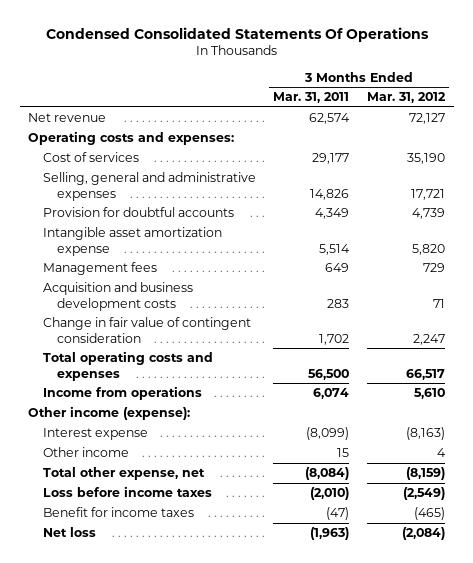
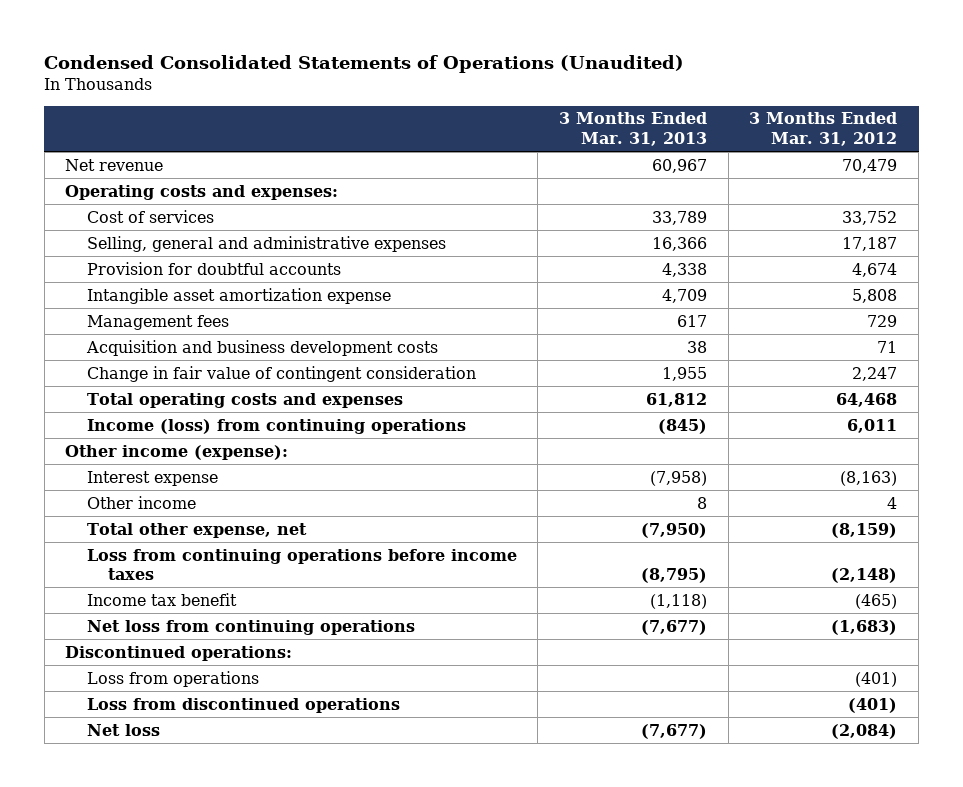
[45,26,429,42] Condensed Consolidated Statements Of Operations -> [44,54,685,73] Condensed Consolidated Statements of Operations (Unaudited)
[273,92,350,104] Mar. 31, 2011 -> none
none -> [559,112,708,147] 3 Months Ended Mar. 31, 2013
[408,113,445,125] 72,127 -> [842,158,898,173] 70,479
[406,153,445,165] 35,190 -> [842,210,898,225] 33,752
[410,188,445,200] 17,721 -> [842,236,898,251] 17,187
[411,208,445,220] 4,739 -> [852,262,898,277] 4,674
[411,243,445,255] 5,820 -> [852,288,898,303] 5,808
[405,368,445,380] 66,517 -> [836,392,898,407] 64,468
[42,386,202,401] Income from operations -> [86,418,466,434] Income (loss) from continuing operations
[413,388,445,400] 5,610 -> [847,418,898,433] 6,011
[42,486,212,498] Loss before income taxes -> [86,548,517,581] Loss from continuing operations before income taxes
[402,487,445,501] (2,549) -> [831,568,898,584] (2,148)
[42,507,194,518] Benefit for income taxes -> [86,592,237,606] Income tax benefit
none -> [86,619,415,635] Net loss from continuing operations
none -> [65,645,293,661] Discontinued operations:
none -> [86,670,259,687] Loss from operations
none -> [86,697,400,713] Loss from discontinued operations

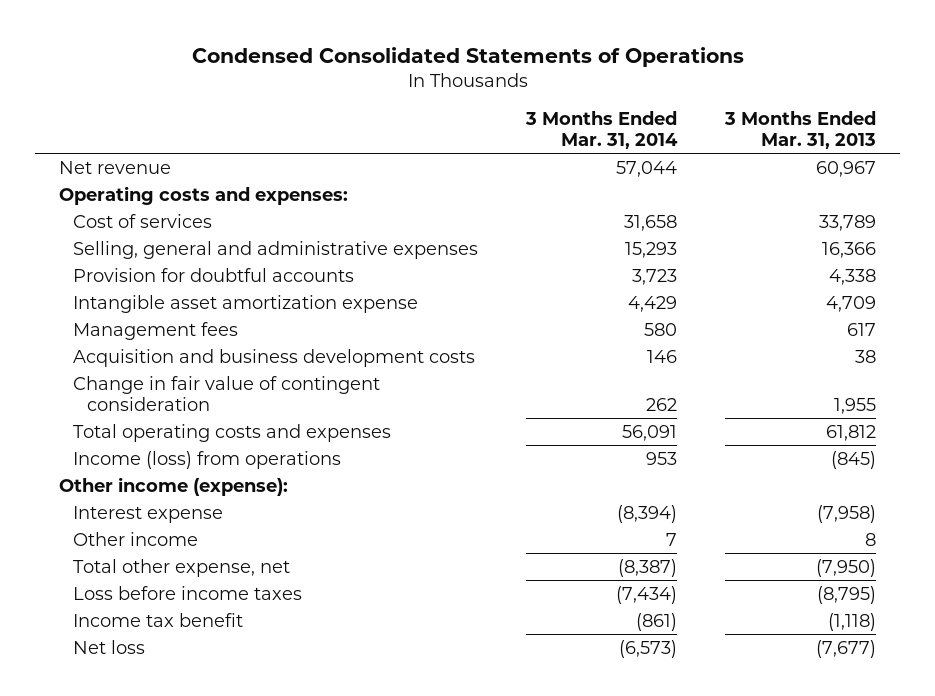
[44,54,685,73] Condensed Consolidated Statements of Operations (Unaudited) -> [191,46,744,67] Condensed Consolidated Statements of Operations
[749,112,898,147] 3 Months Ended Mar. 31, 2012 -> none
none -> [525,110,679,150] 3 Months Ended Mar. 31, 2014
[86,418,466,434] Income (loss) from continuing operations -> [72,450,341,469] Income (loss) from operations
[86,548,517,581] Loss from continuing operations before income taxes -> [72,585,302,600] Loss before income taxes
[86,619,415,635] Net loss from continuing operations -> none
[65,645,293,661] Discontinued operations: -> none
[86,670,259,687] Loss from operations -> none
[86,697,400,713] Loss from discontinued operations -> none

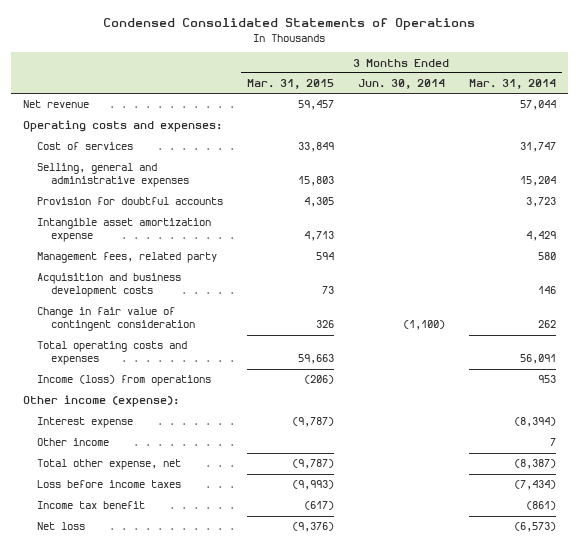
[724,110,877,150] 3 Months Ended Mar. 31, 2013 -> none
none -> [246,79,334,90] Mar. 31, 2015
none -> [357,79,445,90] Jun. 30, 2014
[624,214,678,231] 31,658 -> [519,142,556,153] 31,747
[625,241,678,258] 15,293 -> [519,176,556,187] 15,204
[72,321,238,340] Management fees -> [37,252,218,264] Management fees, related party

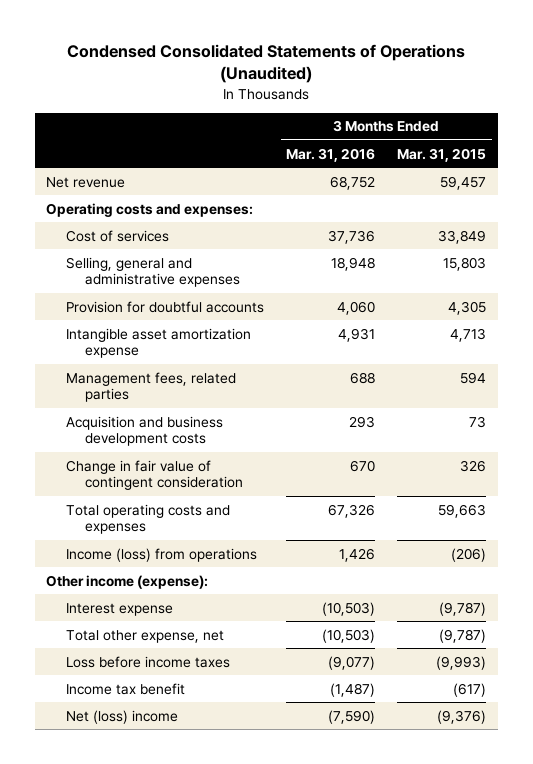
[103,18,476,31] Condensed Consolidated Statements of Operations -> [67,44,466,84] Condensed Consolidated Statements of Operations (Unaudited)
[357,79,445,90] Jun. 30, 2014 -> none
[468,79,556,90] Mar. 31, 2014 -> none
none -> [286,147,376,162] Mar. 31, 2016
[37,252,218,264] Management fees, related party -> [65,371,236,403] Management fees, related parties
[37,438,110,447] Other income -> none
[37,522,86,531] Net loss -> [65,709,178,724] Net (loss) income

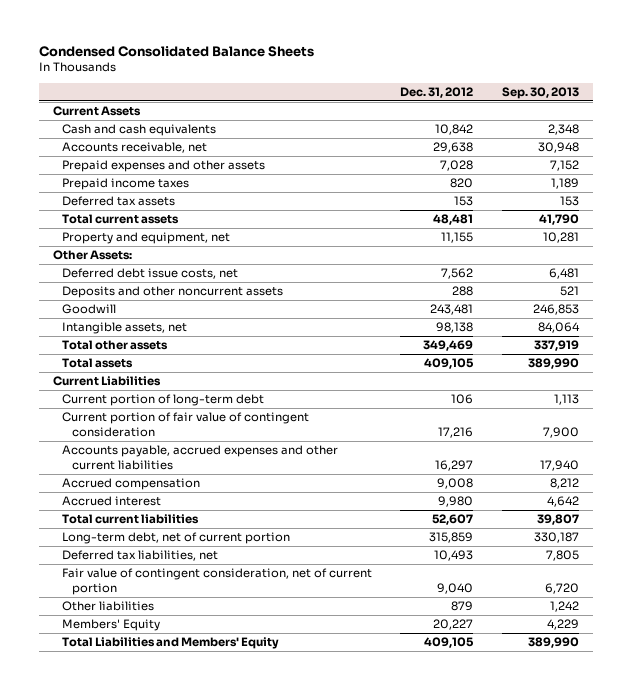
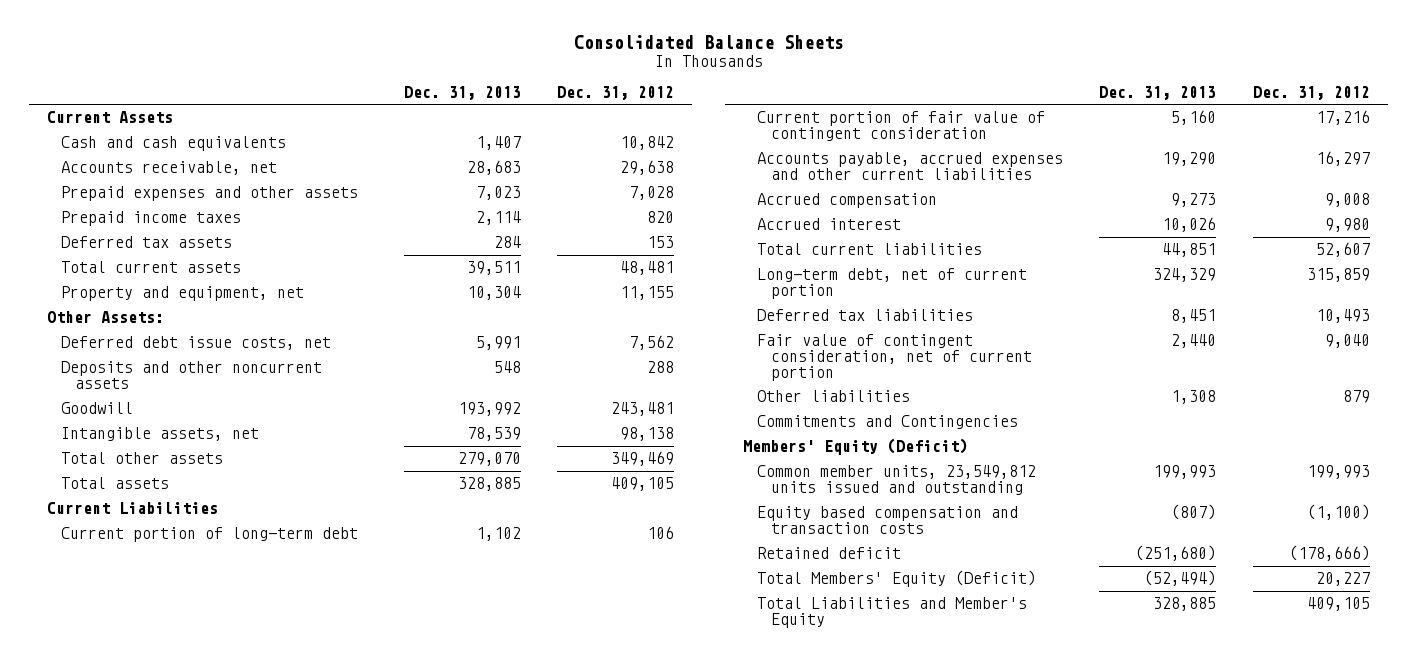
[38,46,314,58] Condensed Consolidated Balance Sheets -> [573,35,844,50] Consolidated Balance Sheets
[501,86,579,99] Sep. 30, 2013 -> none
none -> [403,85,521,100] Dec. 31, 2013
[62,550,219,562] Deferred tax liabilities, net -> [756,309,973,322] Deferred tax liabilities
none -> [756,415,1018,430] Commitments and Contingencies
none -> [742,438,968,456] Members' Equity (Deficit)
none -> [756,465,1036,496] Common member units, 23,549,812 units issued and outstanding
none -> [756,506,1018,535] Equity based compensation and transaction costs
none -> [756,547,901,560] Retained deficit
[62,619,161,632] Members' Equity -> [756,570,1036,588] Total Members' Equity (Deficit)
[62,637,280,650] Total Liabilities and Members' Equity -> [756,597,1027,629] Total Liabilities and Member's Equity

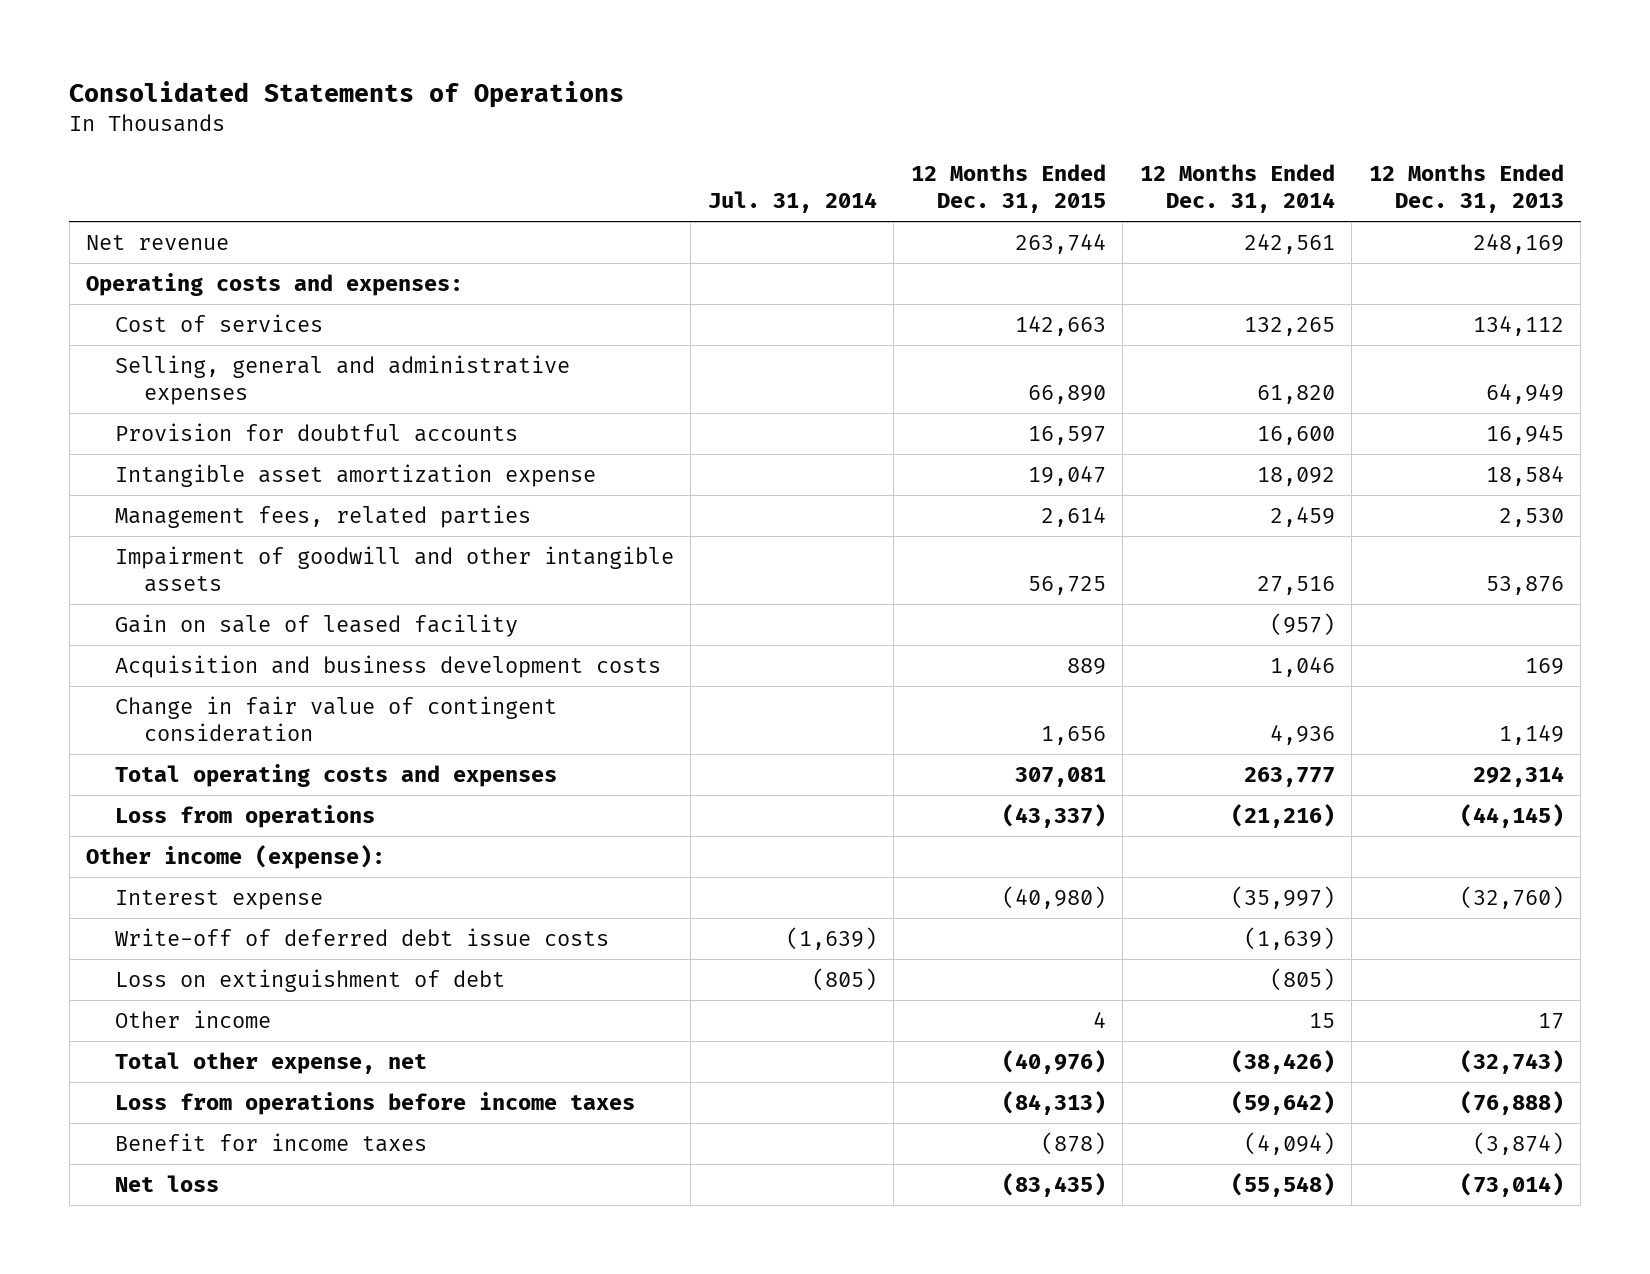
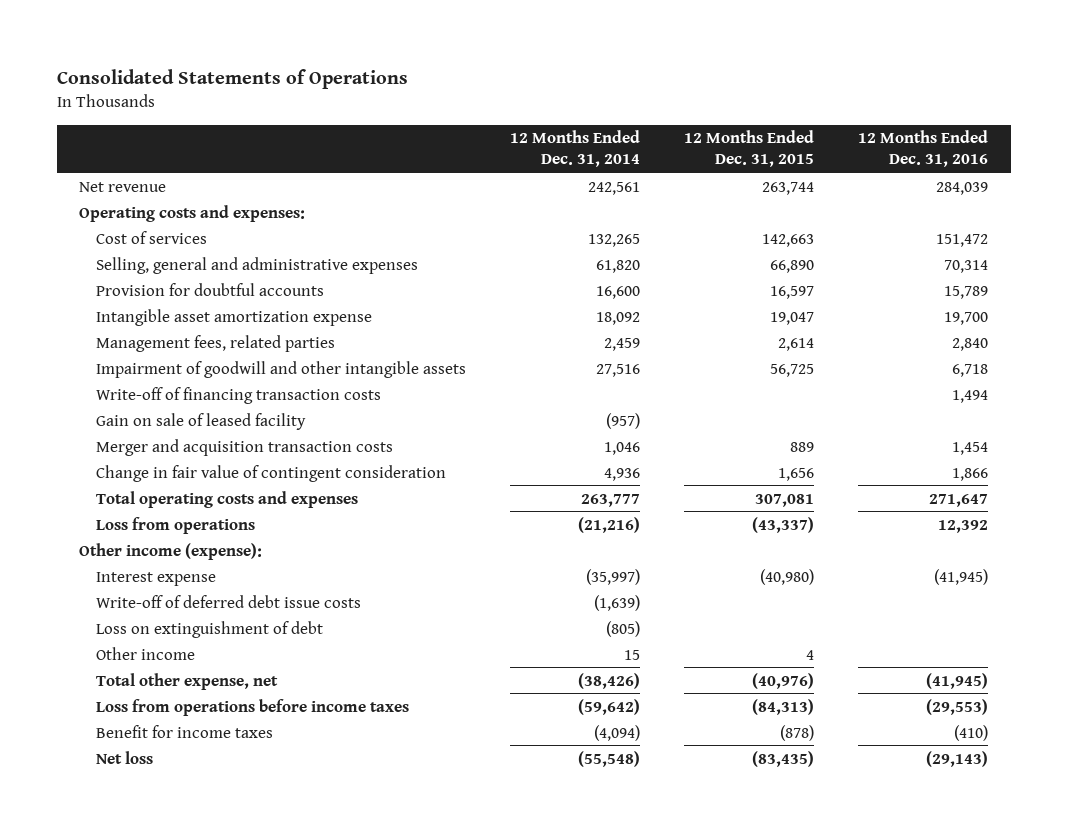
[707,190,877,213] Jul. 31, 2014 -> none
[1368,163,1564,213] 12 Months Ended Dec. 31, 2013 -> none
none -> [858,130,989,168] 12 Months Ended Dec. 31, 2016
none -> [95,386,381,404] Write-off of financing transaction costs
[114,655,661,679] Acquisition and business development costs -> [95,438,393,456] Merger and acquisition transaction costs

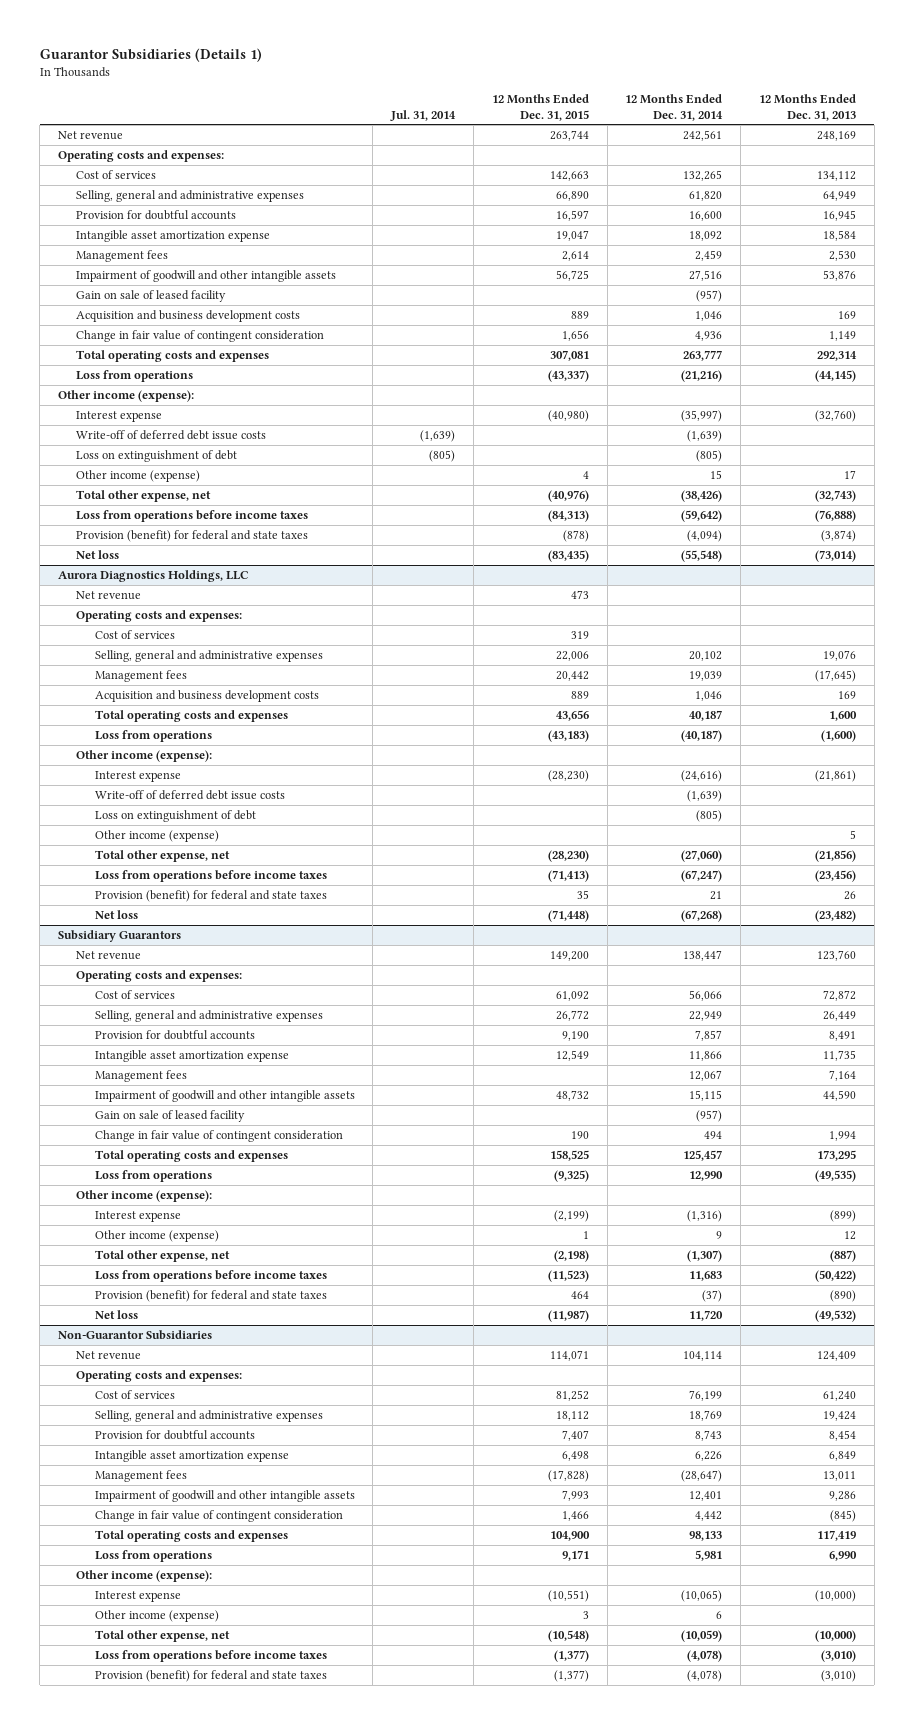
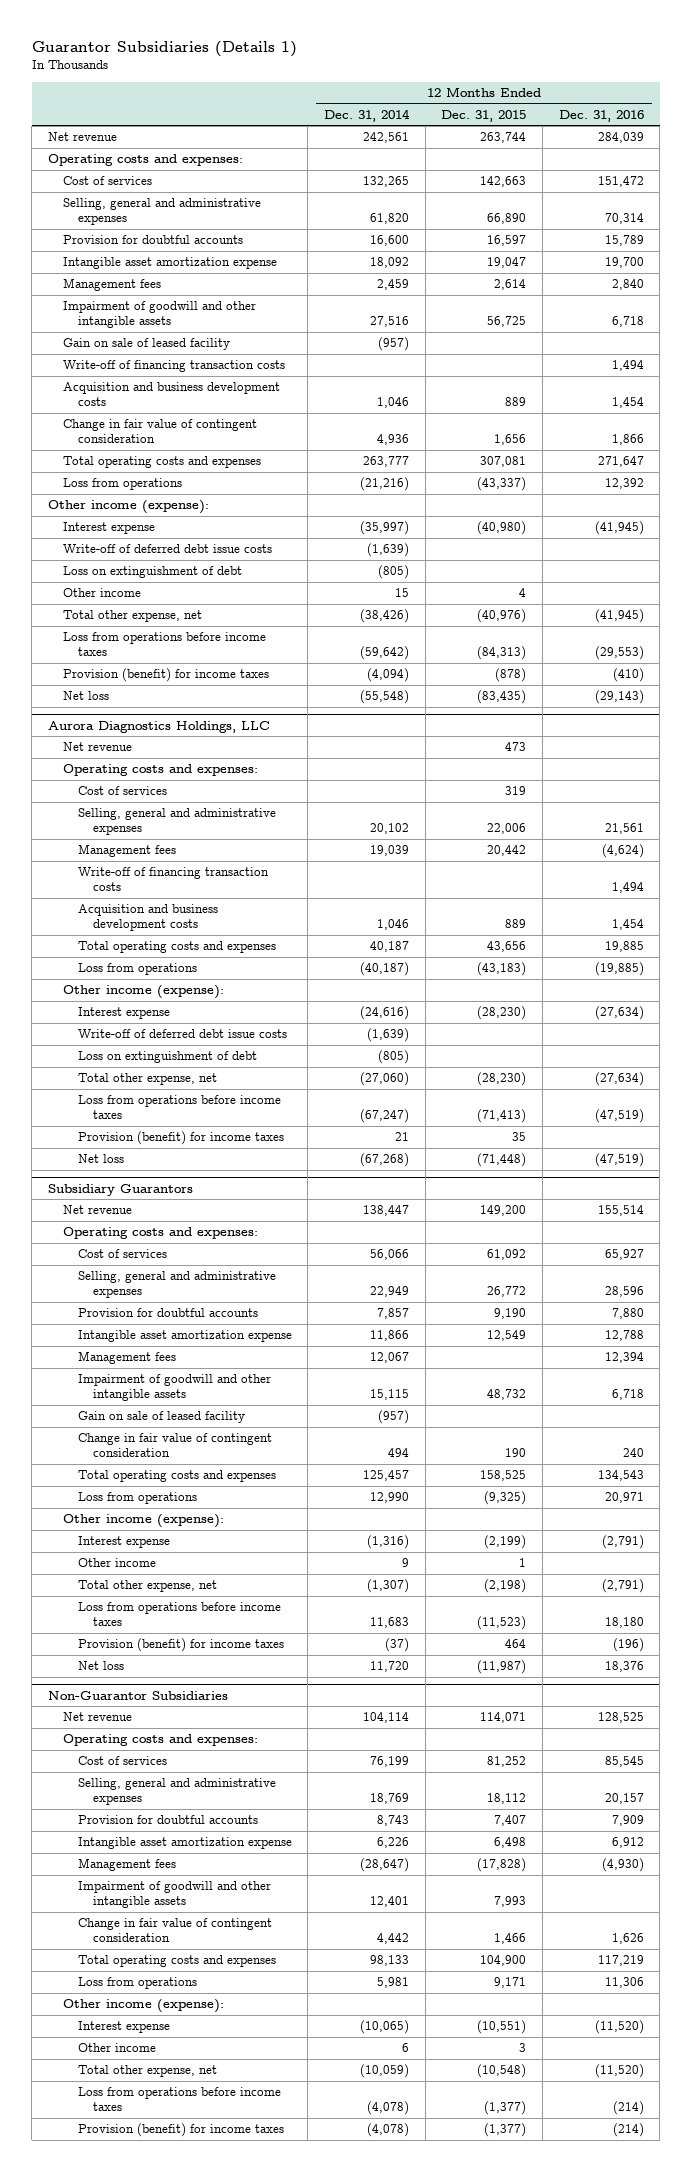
[390,109,457,121] Jul. 31, 2014 -> none
[758,94,856,121] 12 Months Ended Dec. 31, 2013 -> none
none -> [558,109,644,122] Dec. 31, 2016
none -> [62,360,285,373] Write-off of financing transaction costs
[76,470,201,483] Other income (expense) -> [62,588,141,598] Other income
[76,530,309,543] Provision (benefit) for federal and state taxes -> [62,668,269,683] Provision (benefit) for income taxes
none -> [77,867,269,892] Write-off of financing transaction costs
[94,830,219,843] Other income (expense) -> none
[94,890,327,903] Provision (benefit) for federal and state taxes -> [77,1131,284,1146] Provision (benefit) for income taxes
[94,1230,219,1243] Other income (expense) -> [77,1558,156,1568] Other income
[94,1290,327,1303] Provision (benefit) for federal and state taxes -> [77,1638,284,1653] Provision (benefit) for income taxes
[94,1610,219,1623] Other income (expense) -> [77,2043,156,2053] Other income
[94,1670,327,1683] Provision (benefit) for federal and state taxes -> [77,2123,284,2138] Provision (benefit) for income taxes

